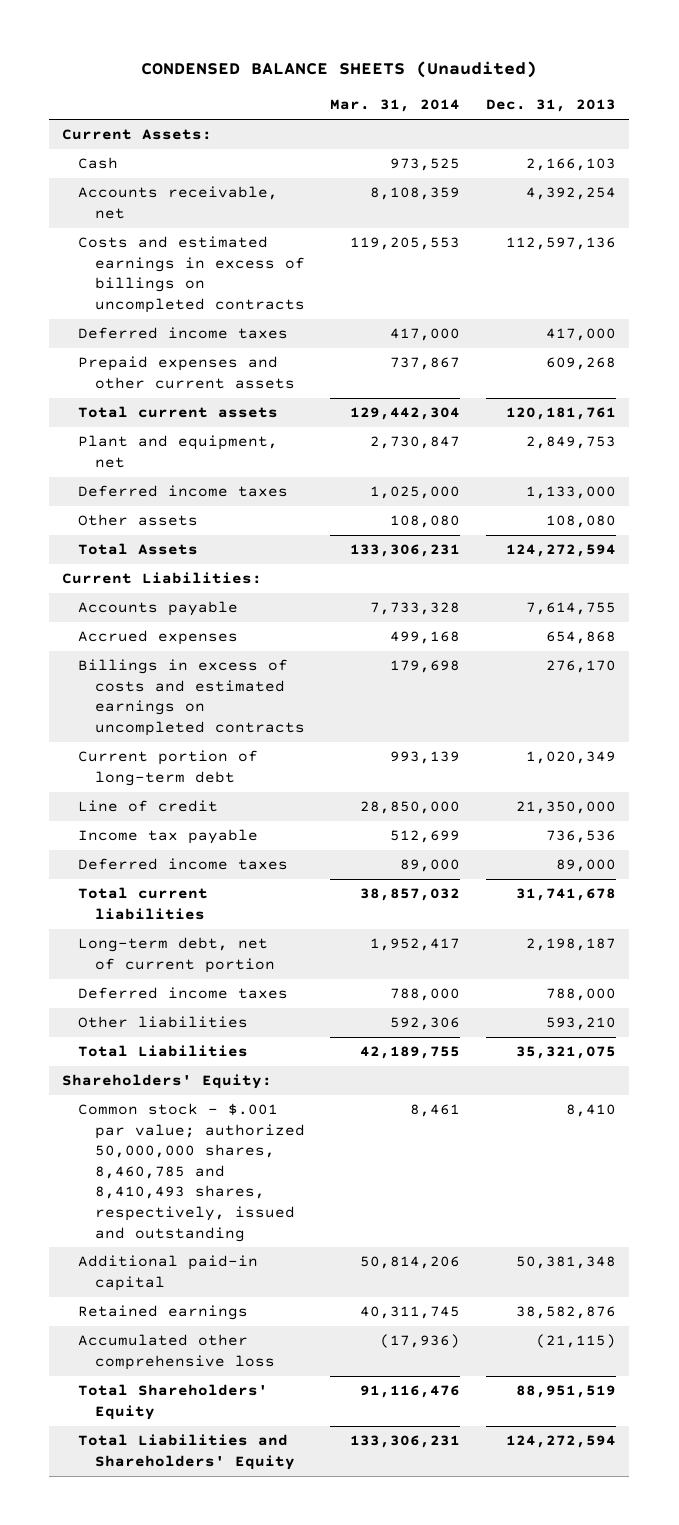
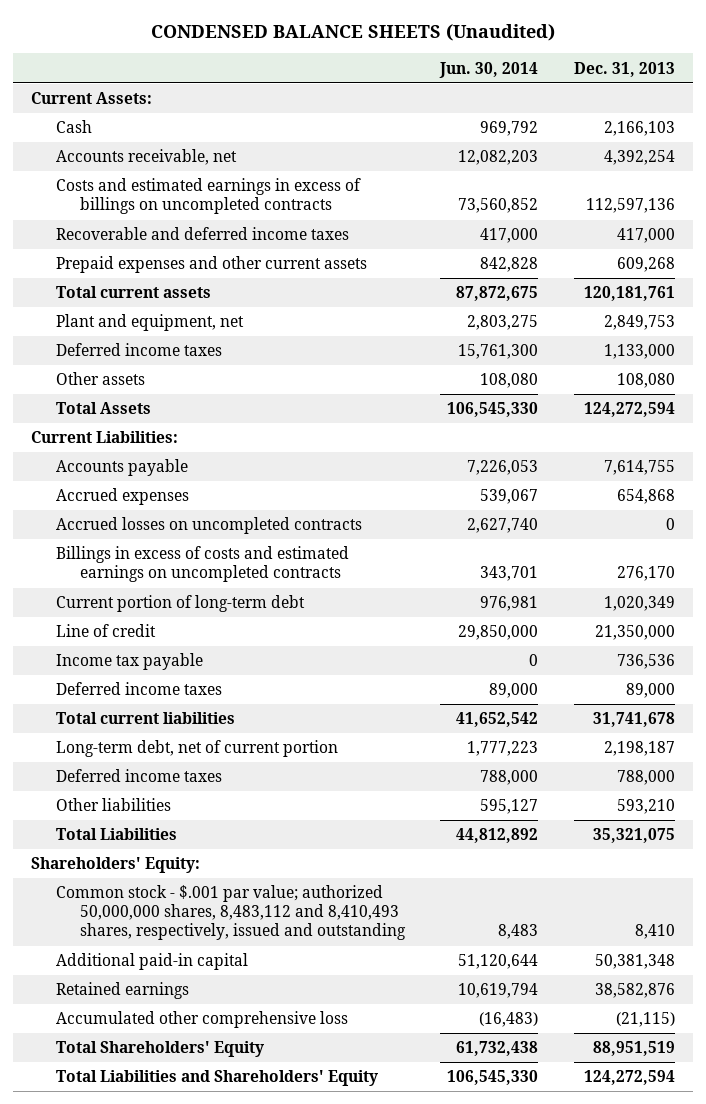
[330,99,461,113] Mar. 31, 2014 -> none
none -> [439,61,539,78] Jun. 30, 2014
[78,327,289,340] Deferred income taxes -> [55,227,349,241] Recoverable and deferred income taxes
none -> [55,517,362,535] Accrued losses on uncompleted contracts
[78,1103,305,1242] Common stock - $.001 par value; authorized 50,000,000 shares, 8,460,785 and 8,410,493 shares, respectively, issued and outstanding -> [55,885,406,941] Common stock - $.001 par value; authorized 50,000,000 shares, 8,483,112 and 8,410,493 shares, respectively, issued and outstanding

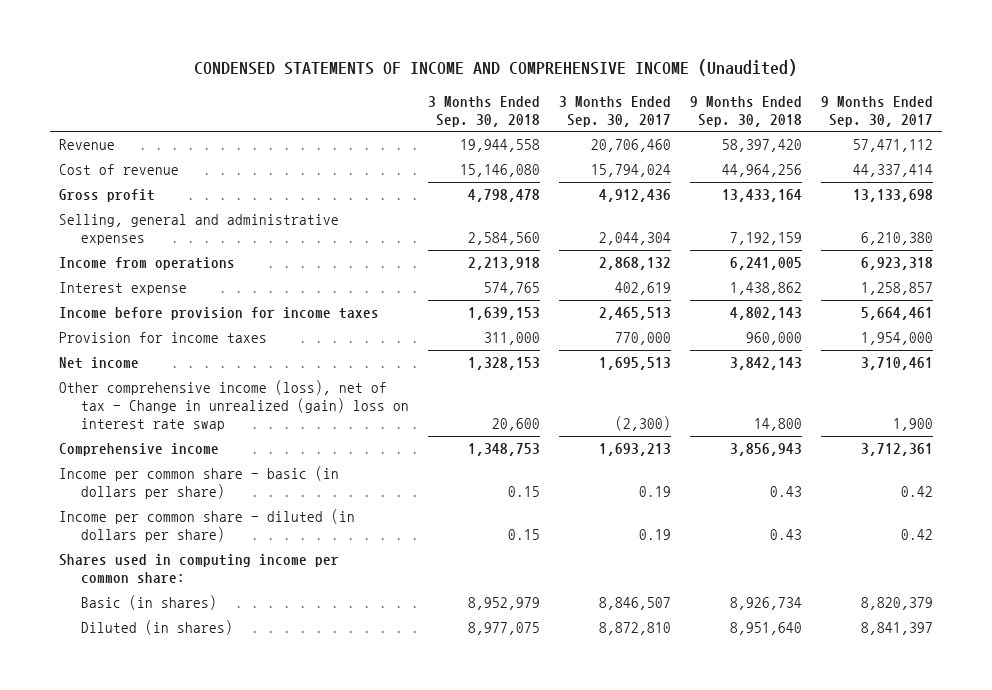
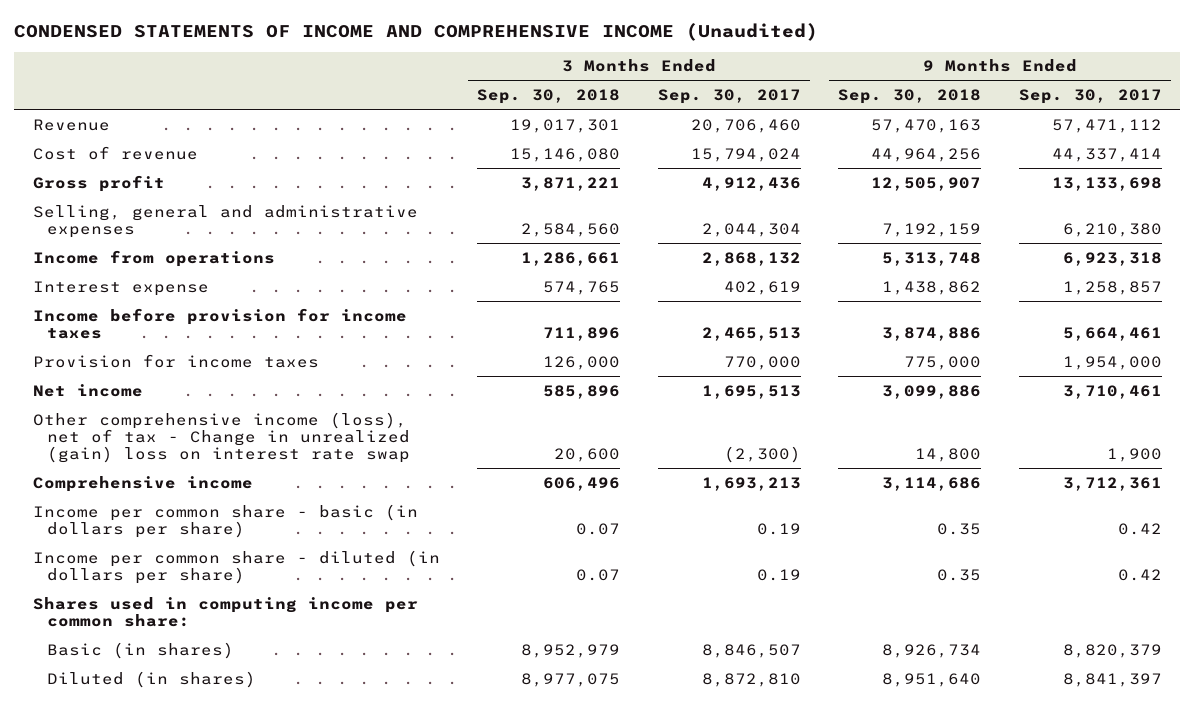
[460,139,541,153] 19,944,558 -> [510,118,621,133] 19,017,301
[721,139,802,153] 58,397,420 -> [871,118,982,133] 57,470,163
[468,189,541,203] 4,798,478 -> [521,176,621,191] 3,871,221
[721,189,802,203] 13,433,164 -> [871,176,982,191] 12,505,907
[468,257,541,271] 2,213,918 -> [521,251,621,266] 1,286,661
[729,257,802,271] 6,241,005 -> [882,251,982,266] 5,313,748
[468,307,541,321] 1,639,153 -> [543,326,621,341] 711,896
[729,307,802,321] 4,802,143 -> [882,326,982,341] 3,874,886
[484,332,541,346] 311,000 -> [543,355,621,370] 126,000
[745,332,802,346] 960,000 -> [904,355,982,370] 775,000
[468,357,541,371] 1,328,153 -> [543,384,621,399] 585,896
[729,357,802,371] 3,842,143 -> [882,384,982,399] 3,099,886
[468,443,541,457] 1,348,753 -> [543,476,621,491] 606,496
[729,443,802,457] 3,856,943 -> [882,476,982,491] 3,114,686
[508,486,541,498] 0.15 -> [576,522,621,535] 0.07
[769,486,802,498] 0.43 -> [937,522,982,535] 0.35
[508,529,541,541] 0.15 -> [576,568,621,581] 0.07
[769,529,802,541] 0.43 -> [937,568,982,581] 0.35

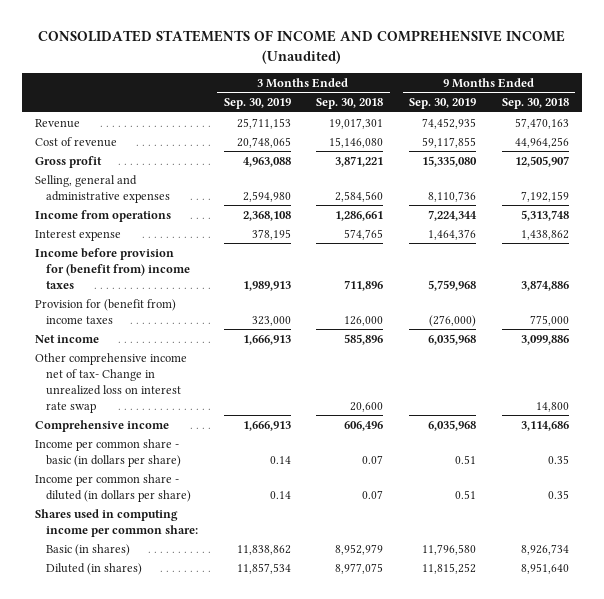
[14,22,819,41] CONDENSED STATEMENTS OF INCOME AND COMPREHENSIVE INCOME (Unaudited) -> [37,30,565,64] CONSOLIDATED STATEMENTS OF INCOME AND COMPREHENSIVE INCOME (Unaudited)
[657,89,801,105] Sep. 30, 2017 -> none
[1018,89,1162,105] Sep. 30, 2017 -> none
none -> [223,98,291,110] Sep. 30, 2019
none -> [409,98,477,110] Sep. 30, 2019
[32,307,407,339] Income before provision for income taxes -> [34,247,190,289] Income before provision for (benefit from) income taxes
[32,353,319,368] Provision for income taxes -> [34,298,176,324] Provision for (benefit from) income taxes
[32,411,410,464] Other comprehensive income (loss), net of tax - Change in unrealized (gain) loss on interest rate swap -> [34,352,187,413] Other comprehensive income net of tax- Change in unrealized loss on interest rate swap

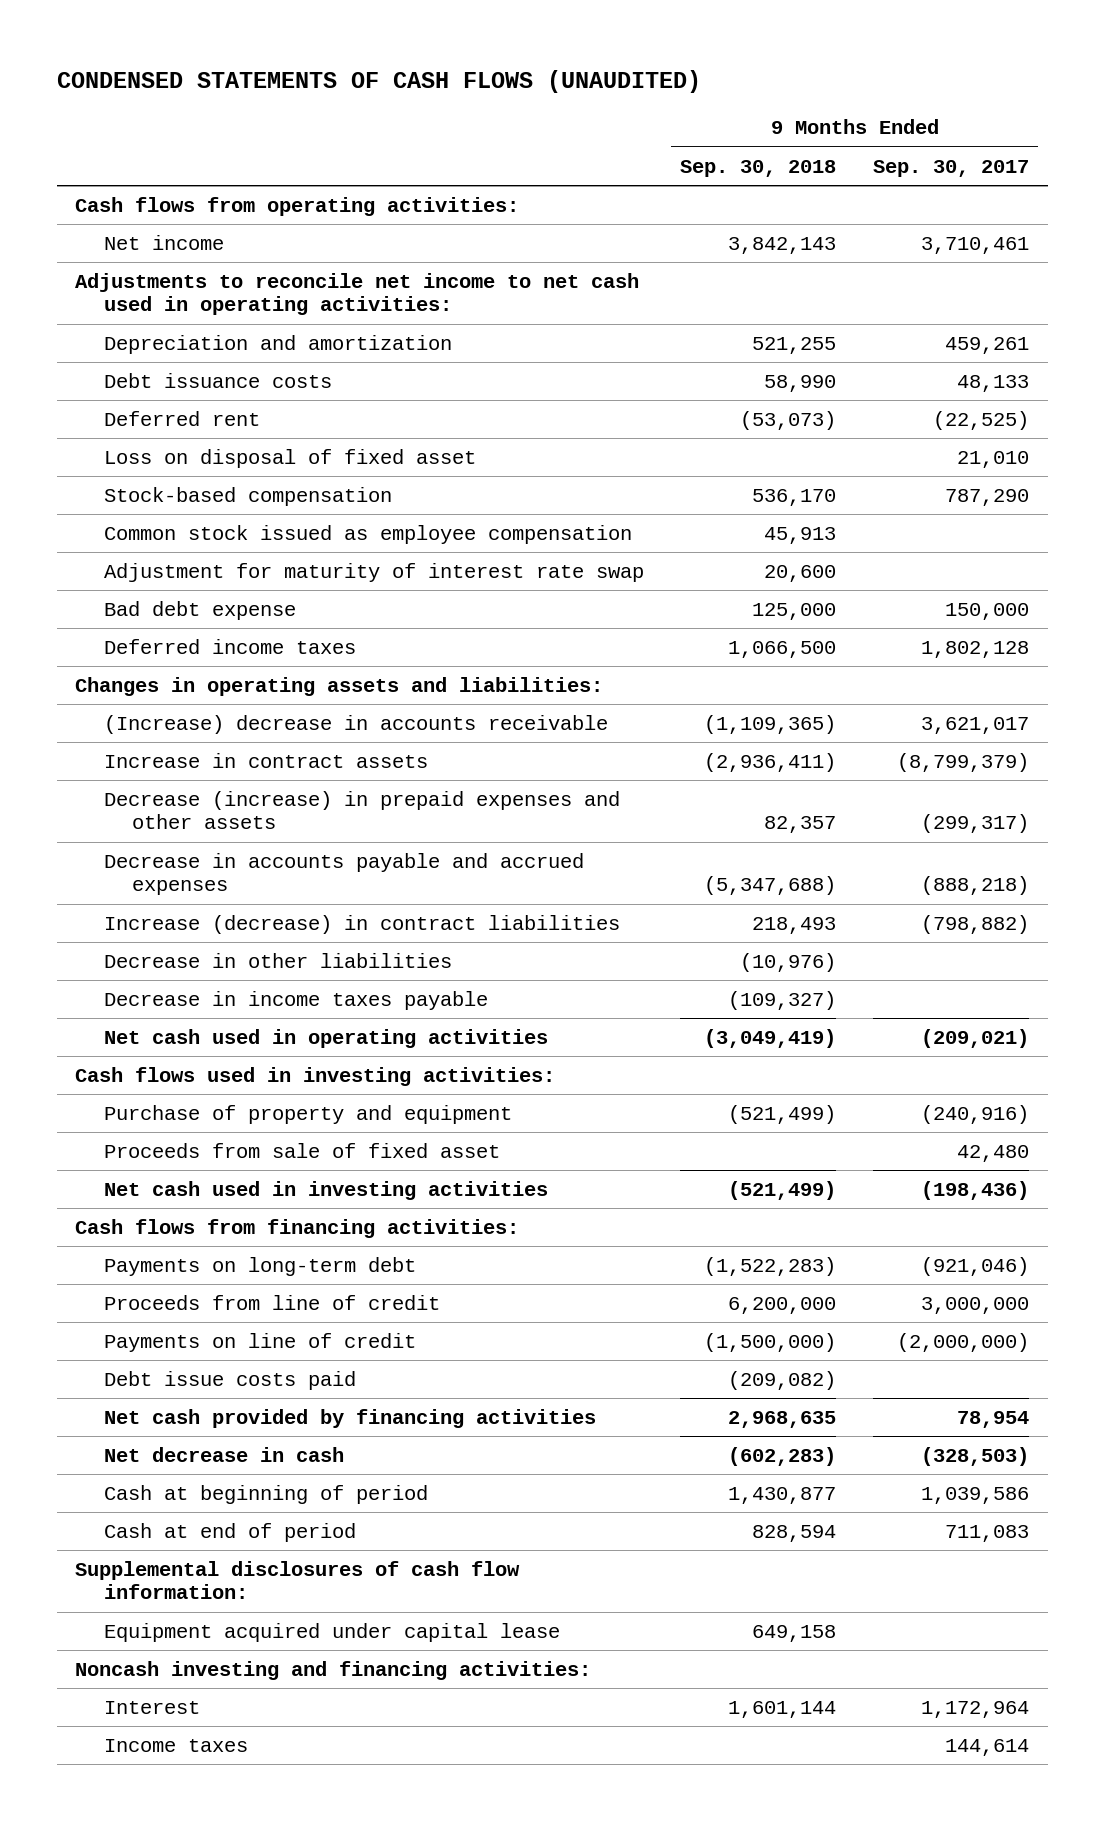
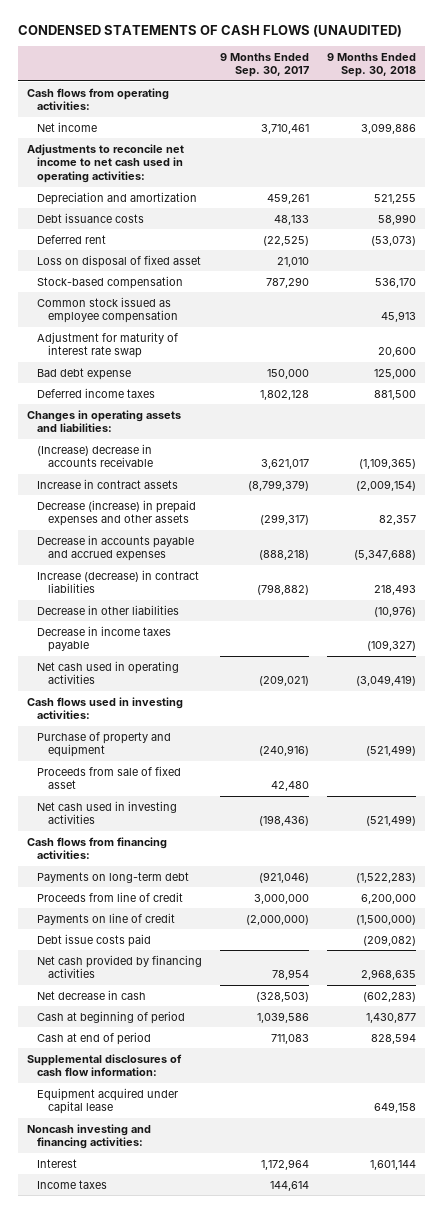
[728,236,837,254] 3,842,143 -> [361,122,417,134] 3,099,886
[728,640,837,658] 1,066,500 -> [374,389,417,400] 881,500
[704,752,837,772] (2,936,411) -> [356,479,417,491] (2,009,154)

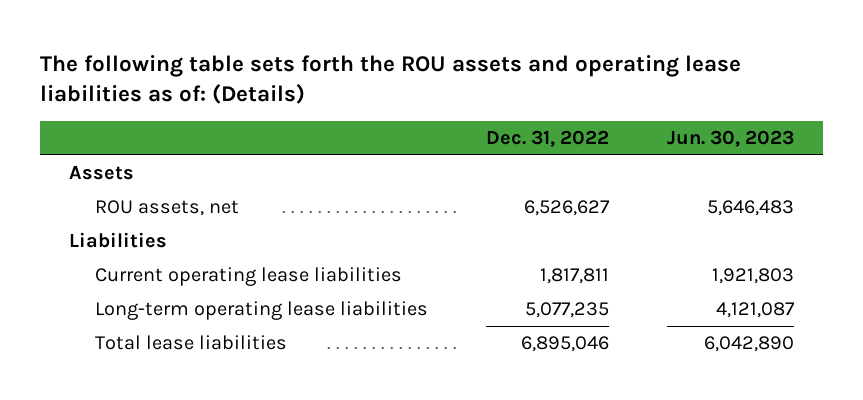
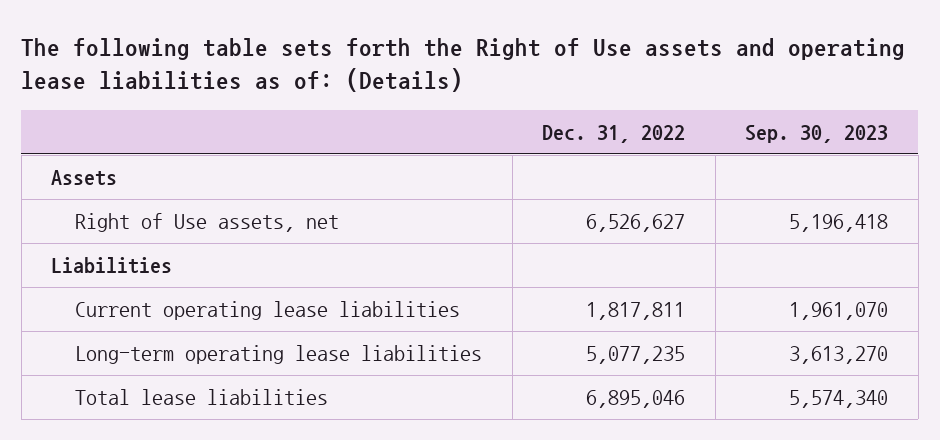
[40,54,742,105] The following table sets forth the ROU assets and operating lease liabilities as of: (Details) -> [21,37,906,93] The following table sets forth the Right of Use assets and operating lease liabilities as of: (Details)
[666,130,794,148] Jun. 30, 2023 -> none
none -> [745,124,889,143] Sep. 30, 2023
[94,199,239,216] ROU assets, net -> [75,212,340,232] Right of Use assets, net

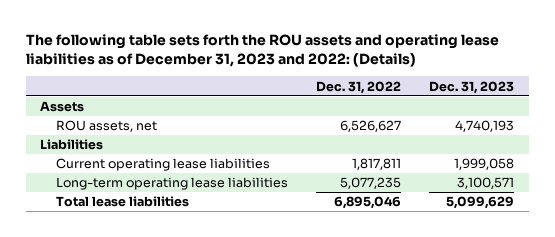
[21,37,906,93] The following table sets forth the Right of Use assets and operating lease liabilities as of: (Details) -> [26,34,500,68] The following table sets forth the ROU assets and operating lease liabilities as of December 31, 2023 and 2022: (Details)
[745,124,889,143] Sep. 30, 2023 -> none
none -> [429,80,515,94] Dec. 31, 2023
[75,212,340,232] Right of Use assets, net -> [55,120,157,133] ROU assets, net

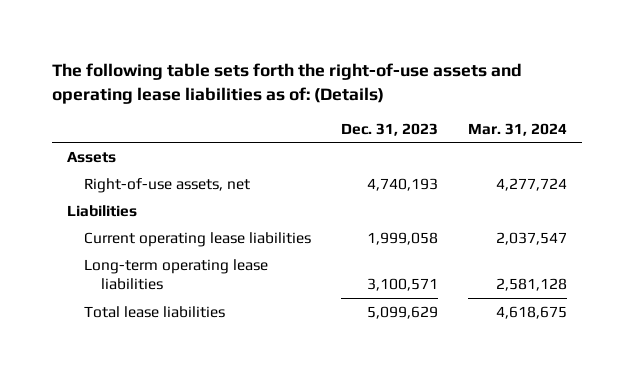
[26,34,500,68] The following table sets forth the ROU assets and operating lease liabilities as of December 31, 2023 and 2022: (Details) -> [51,62,522,104] The following table sets forth the right-of-use assets and operating lease liabilities as of: (Details)
[316,80,402,94] Dec. 31, 2022 -> none
none -> [467,122,567,136] Mar. 31, 2024
[55,120,157,133] ROU assets, net -> [83,177,250,193] Right-of-use assets, net

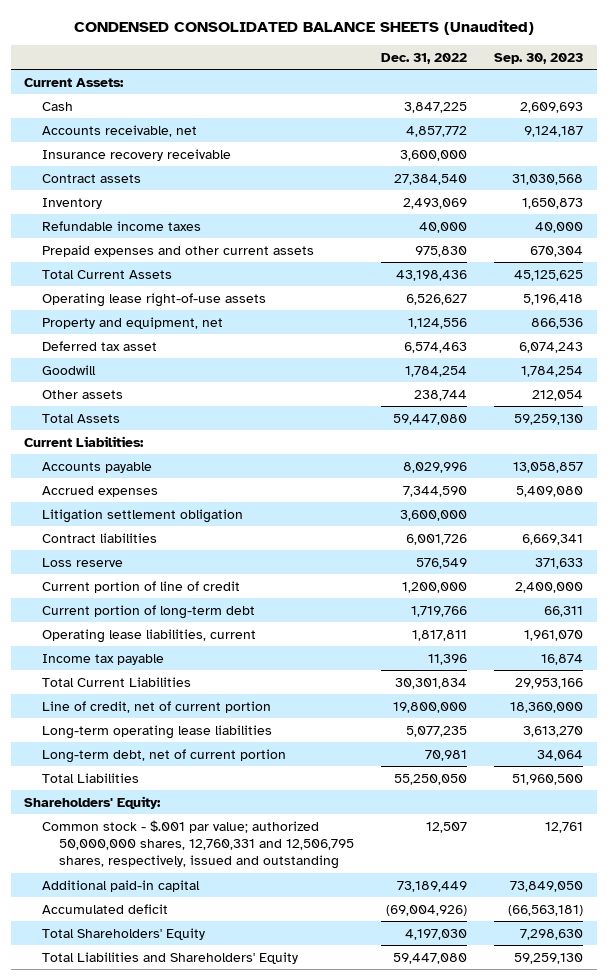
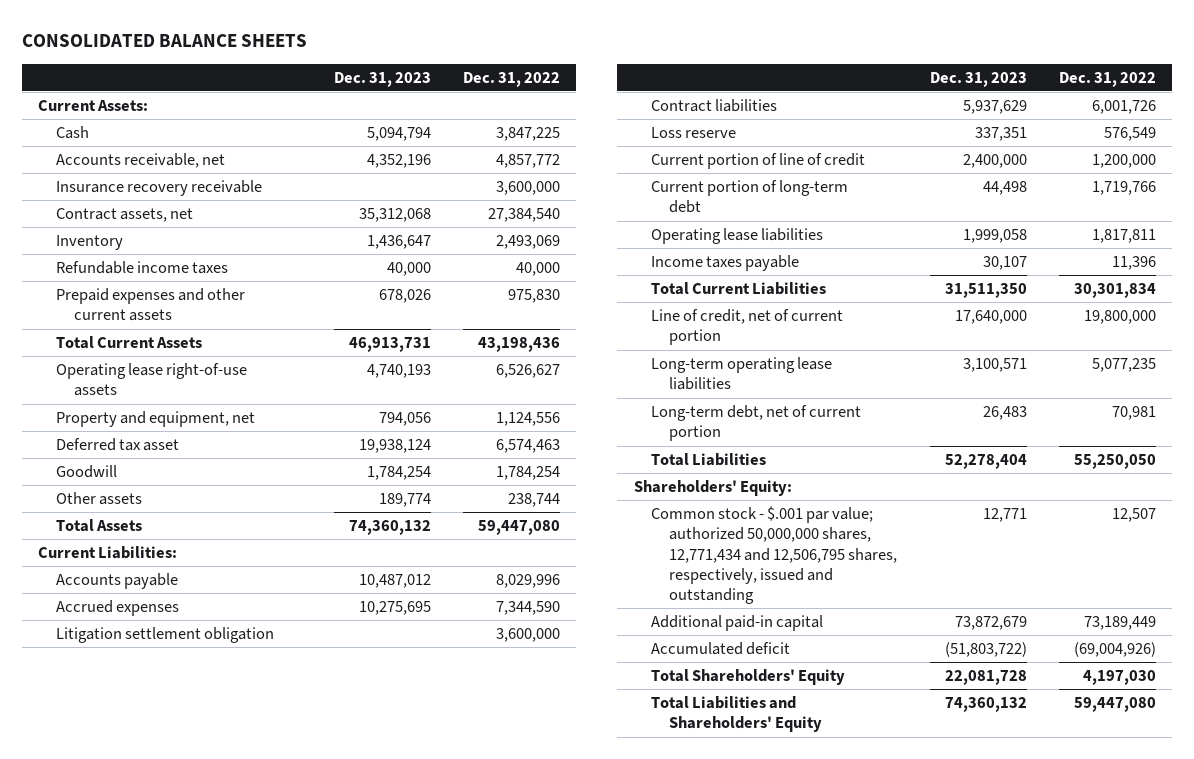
[73,19,534,35] CONDENSED CONSOLIDATED BALANCE SHEETS (Unaudited) -> [21,34,307,48] CONSOLIDATED BALANCE SHEETS
[494,52,584,64] Sep. 30, 2023 -> none
none -> [333,71,431,87] Dec. 31, 2023
[41,173,141,183] Contract assets -> [55,208,193,223] Contract assets, net
[41,628,256,643] Operating lease liabilities, current -> [651,228,824,245] Operating lease liabilities
[41,653,164,665] Income tax payable -> [651,255,800,272] Income taxes payable
[41,819,354,870] Common stock - $.001 par value; authorized 50,000,000 shares, 12,760,331 and 12,506,795 shares, respectively, issued and outstanding -> [651,506,898,605] Common stock - $.001 par value; authorized 50,000,000 shares, 12,771,434 and 12,506,795 shares, respectively, issued and outstanding

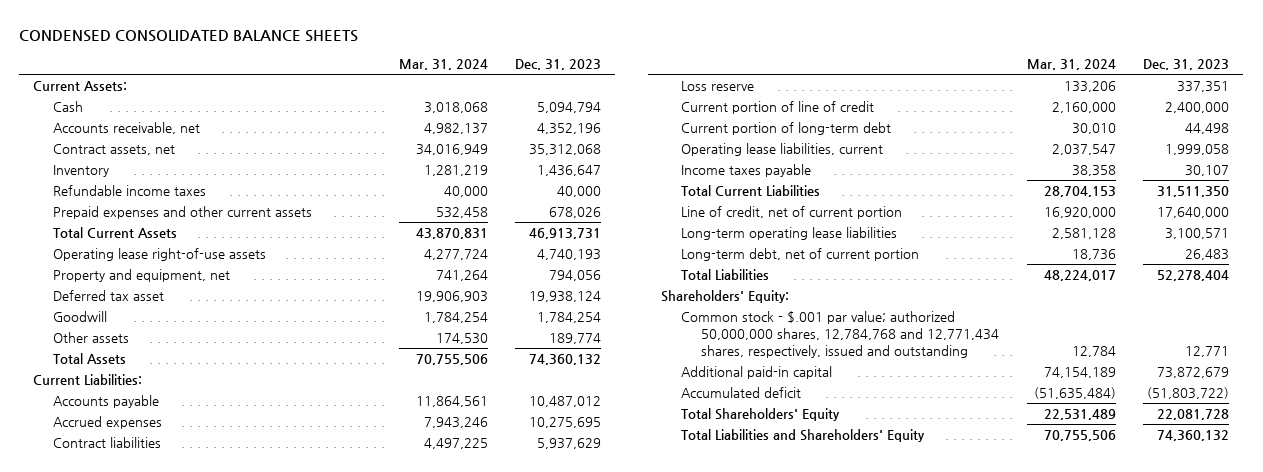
[21,34,307,48] CONSOLIDATED BALANCE SHEETS -> [19,29,359,42] CONDENSED CONSOLIDATED BALANCE SHEETS
[463,71,561,87] Dec. 31, 2022 -> none
none -> [398,58,488,70] Mar. 31, 2024
[55,180,262,197] Insurance recovery receivable -> none
[55,627,274,644] Litigation settlement obligation -> none
[651,228,824,245] Operating lease liabilities -> [681,143,884,157] Operating lease liabilities, current
[651,506,898,605] Common stock - $.001 par value; authorized 50,000,000 shares, 12,771,434 and 12,506,795 shares, respectively, issued and outstanding -> [681,311,1000,358] Common stock - $.001 par value; authorized 50,000,000 shares, 12,784,768 and 12,771,434 shares, respectively, issued and outstanding

